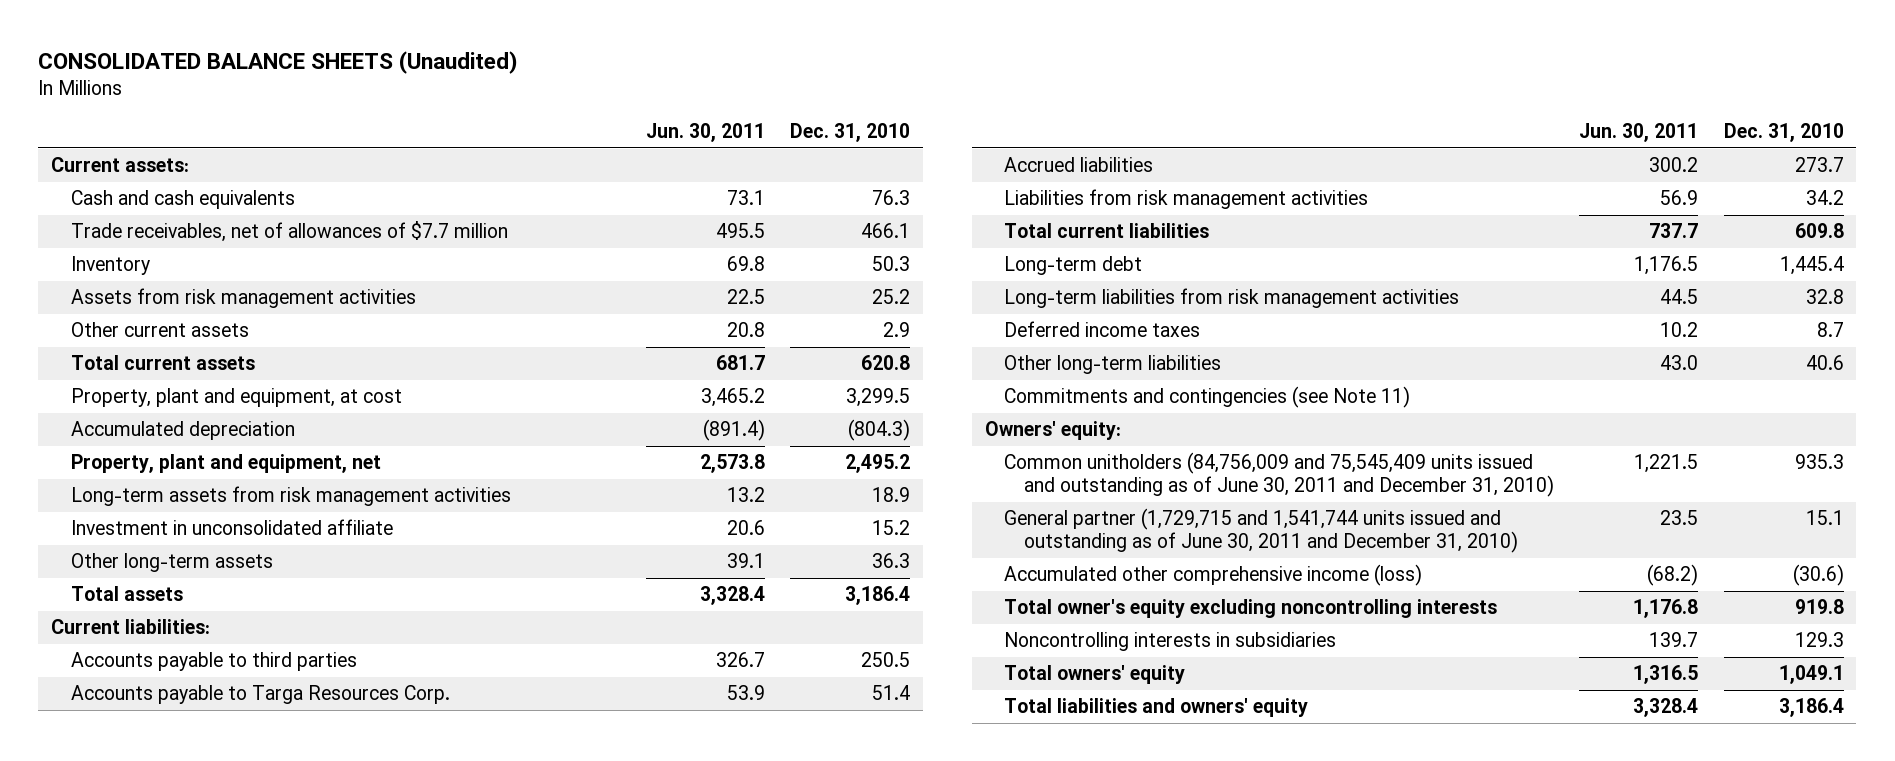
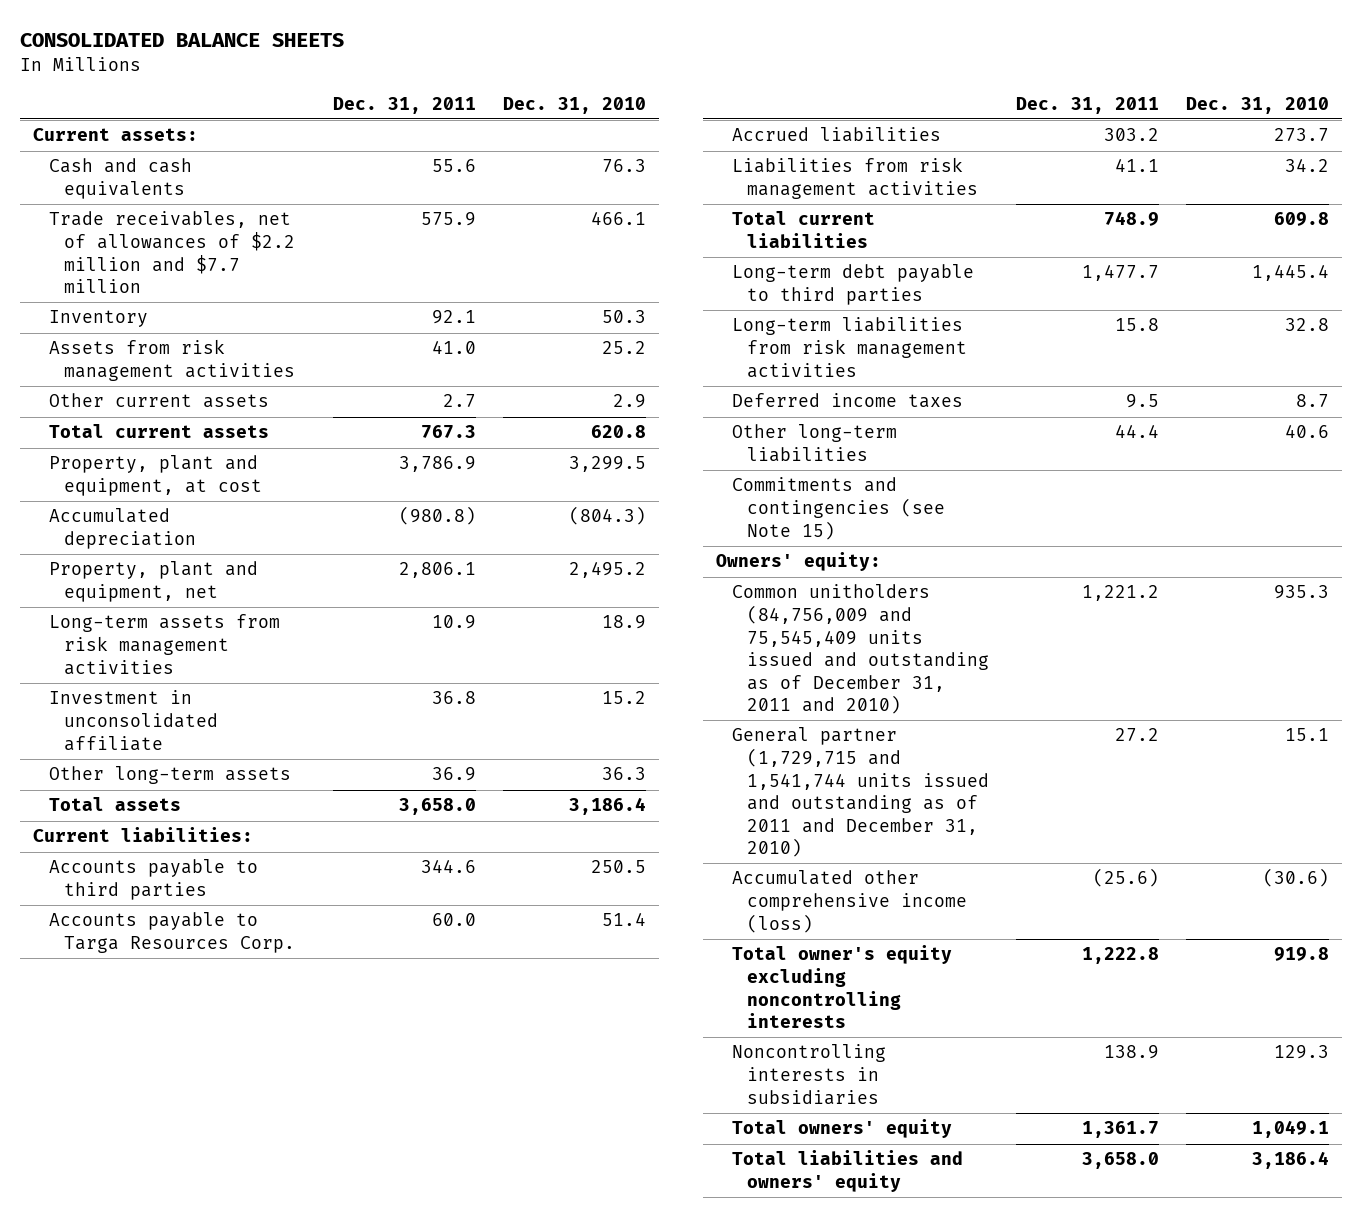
[38,50,519,74] CONSOLIDATED BALANCE SHEETS (Unaudited) -> [19,33,344,48] CONSOLIDATED BALANCE SHEETS
[645,123,765,143] Jun. 30, 2011 -> none
none -> [333,96,477,114] Dec. 31, 2011
[70,221,508,243] Trade receivables, net of allowances of $7.7 million -> [48,211,296,294] Trade receivables, net of allowances of $2.2 million and $7.7 million
[1004,256,1143,276] Long-term debt -> [731,264,974,305] Long-term debt payable to third parties
[1004,386,1411,409] Commitments and contingencies (see Note 11) -> [731,477,946,540] Commitments and contingencies (see Note 15)
[1004,452,1555,498] Common unitholders (84,756,009 and 75,545,409 units issued and outstanding as of June 30, 2011 and December 31, 2010) -> [731,584,990,715] Common unitholders (84,756,009 and 75,545,409 units issued and outstanding as of December 31, 2011 and 2010)
[1004,508,1519,554] General partner (1,729,715 and 1,541,744 units issued and outstanding as of June 30, 2011 and December 31, 2010) -> [731,727,990,858] General partner (1,729,715 and 1,541,744 units issued and outstanding as of 2011 and December 31, 2010)

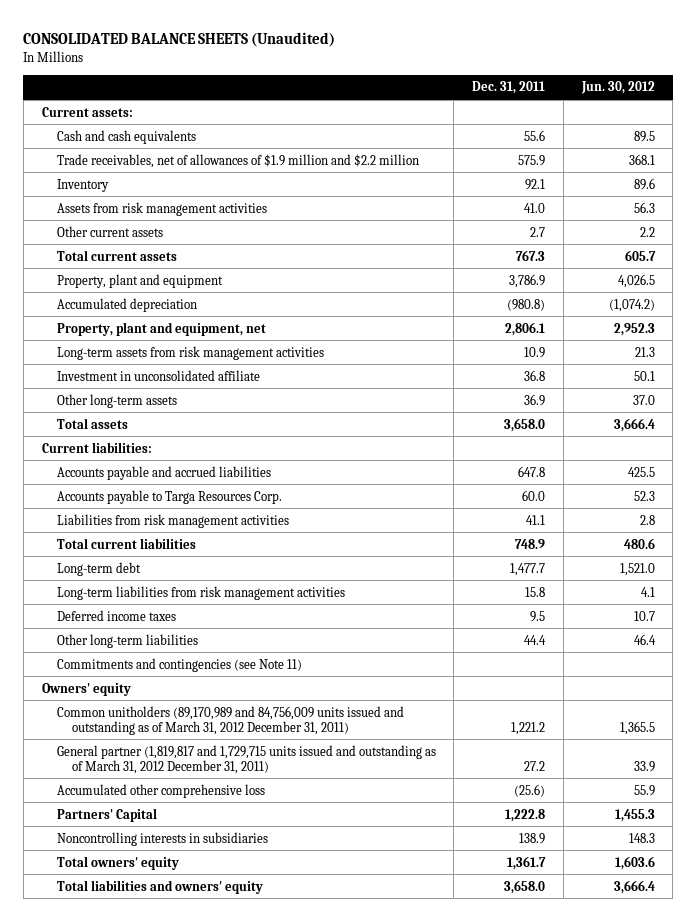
[19,33,344,48] CONSOLIDATED BALANCE SHEETS -> [23,31,336,47] CONSOLIDATED BALANCE SHEETS (Unaudited)
[502,96,646,114] Dec. 31, 2010 -> none
none -> [580,81,655,95] Jun. 30, 2012
[48,211,296,294] Trade receivables, net of allowances of $2.2 million and $7.7 million -> [56,153,419,168] Trade receivables, net of allowances of $1.9 million and $2.2 million
[48,455,263,496] Property, plant and equipment, at cost -> [56,273,223,288] Property, plant and equipment
[48,859,258,900] Accounts payable to third parties -> none
none -> [56,465,271,480] Accounts payable and accrued liabilities
[731,127,941,143] Accrued liabilities -> none
[731,264,974,305] Long-term debt payable to third parties -> [56,561,141,576] Long-term debt
[731,477,946,540] Commitments and contingencies (see Note 15) -> [56,657,302,672] Commitments and contingencies (see Note 11)
[716,552,882,572] Owners' equity: -> [41,682,131,696] Owners' equity
[731,584,990,715] Common unitholders (84,756,009 and 75,545,409 units issued and outstanding as of December 31, 2011 and 2010) -> [56,705,404,735] Common unitholders (89,170,989 and 84,756,009 units issued and outstanding as of March 31, 2012 December 31, 2011)
[731,727,990,858] General partner (1,729,715 and 1,541,744 units issued and outstanding as of 2011 and December 31, 2010) -> [56,744,436,774] General partner (1,819,817 and 1,729,715 units issued and outstanding as of March 31, 2012 December 31, 2011)
[731,870,968,933] Accumulated other comprehensive income (loss) -> [56,783,265,798] Accumulated other comprehensive loss
[731,945,952,1029] Total owner's equity excluding noncontrolling interests -> [56,807,157,822] Partners' Capital

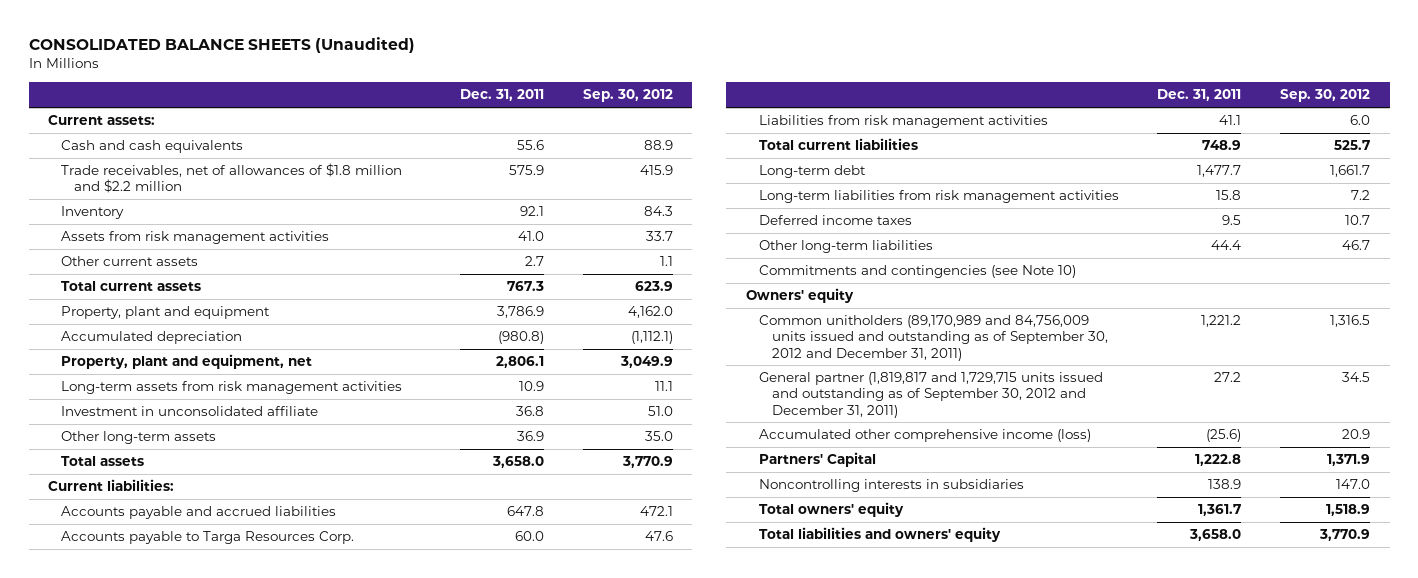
[580,81,655,95] Jun. 30, 2012 -> none
none -> [582,89,673,103] Sep. 30, 2012
[56,153,419,168] Trade receivables, net of allowances of $1.9 million and $2.2 million -> [61,163,403,194] Trade receivables, net of allowances of $1.8 million and $2.2 million
[56,657,302,672] Commitments and contingencies (see Note 11) -> [758,265,1076,279] Commitments and contingencies (see Note 10)
[56,705,404,735] Common unitholders (89,170,989 and 84,756,009 units issued and outstanding as of March 31, 2012 December 31, 2011) -> [758,315,1108,361] Common unitholders (89,170,989 and 84,756,009 units issued and outstanding as of September 30, 2012 and December 31, 2011)
[56,744,436,774] General partner (1,819,817 and 1,729,715 units issued and outstanding as of March 31, 2012 December 31, 2011) -> [758,372,1103,418] General partner (1,819,817 and 1,729,715 units issued and outstanding as of September 30, 2012 and December 31, 2011)
[56,783,265,798] Accumulated other comprehensive loss -> [758,429,1091,443] Accumulated other comprehensive income (loss)

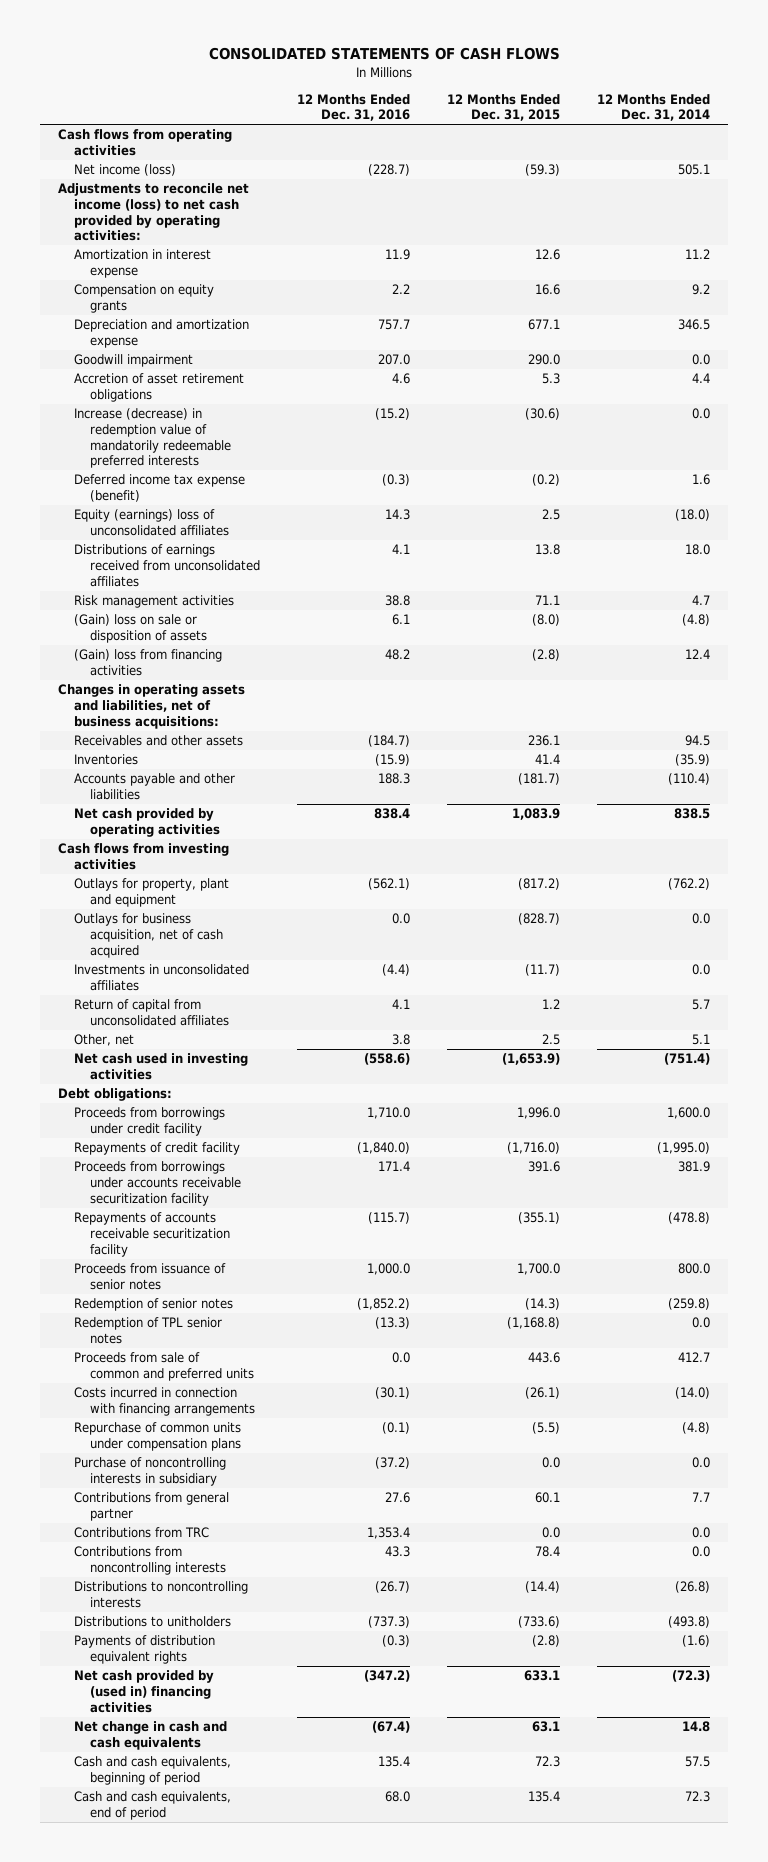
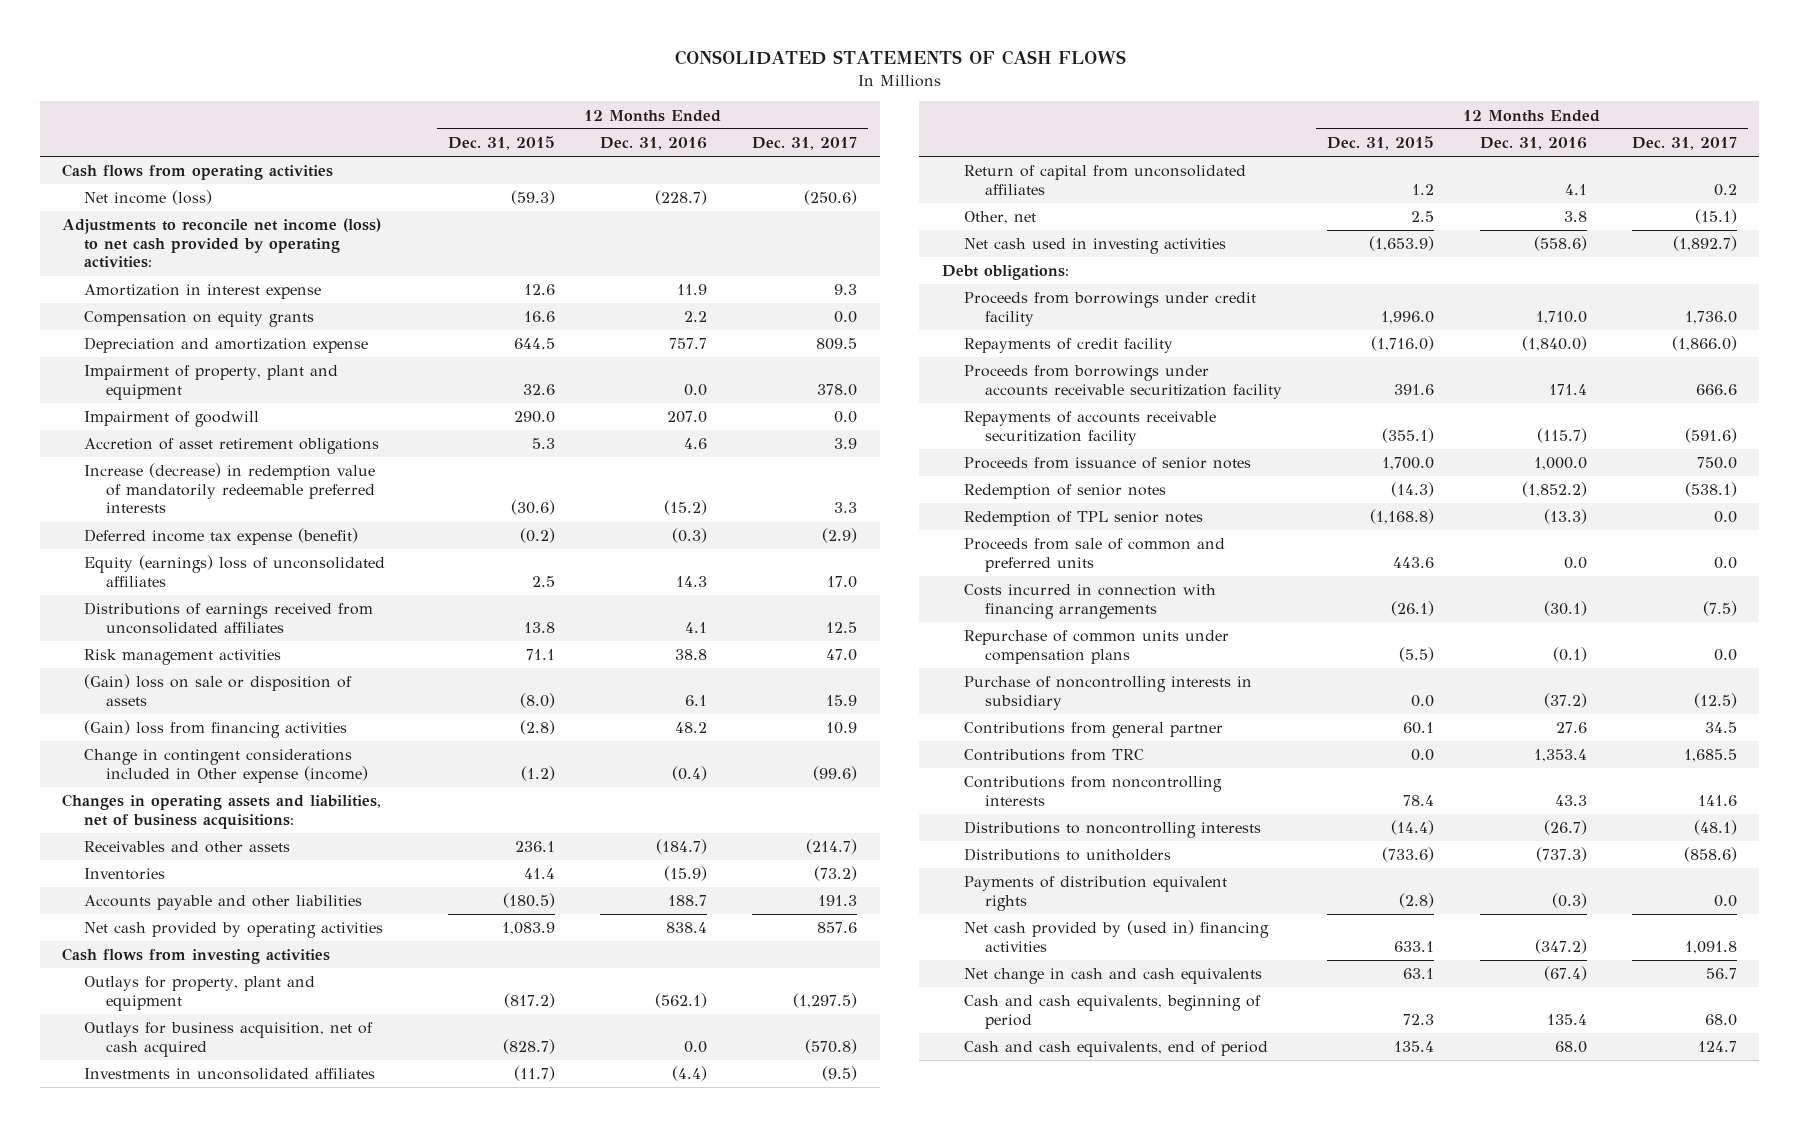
[596,93,710,122] 12 Months Ended Dec. 31, 2014 -> none
none -> [752,136,858,150] Dec. 31, 2017
[527,319,560,331] 677.1 -> [513,338,555,350] 644.5
none -> [83,365,338,400] Impairment of property, plant and equipment
[73,354,193,368] Goodwill impairment -> [83,411,259,428] Impairment of goodwill
none -> [83,749,368,783] Change in contingent considerations included in Other expense (income)
[377,773,410,785] 188.3 -> [668,895,708,907] 188.7
[517,773,560,786] (181.7) -> [502,893,555,909] (180.5)

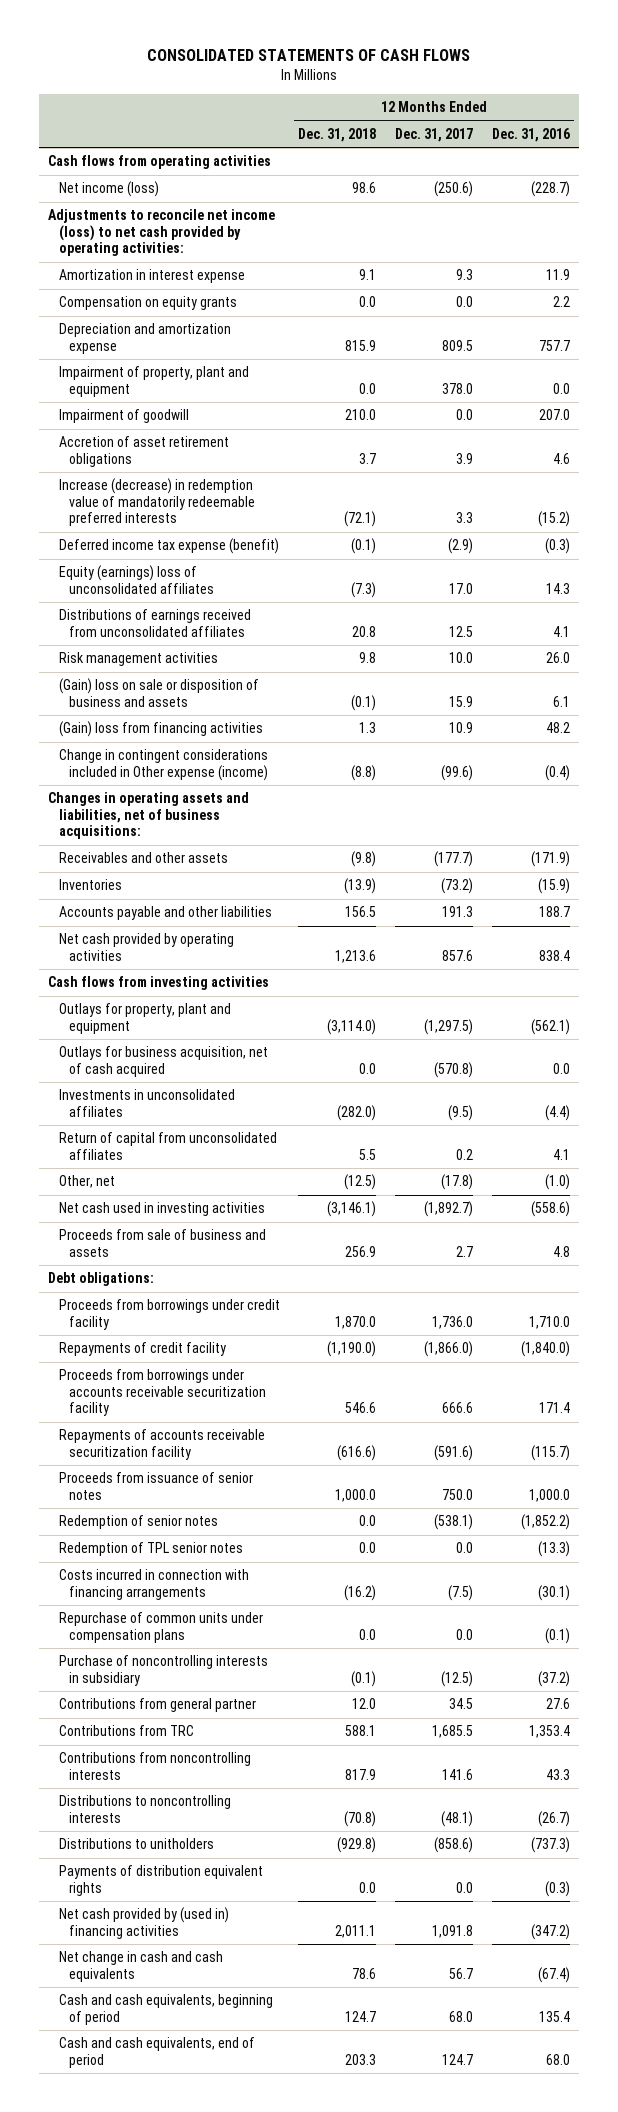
[447,135,555,150] Dec. 31, 2015 -> none
none -> [298,128,377,143] Dec. 31, 2018
[675,649,708,661] 38.8 -> [545,652,570,664] 26.0
[826,649,858,662] 47.0 -> [448,652,473,664] 10.0
[83,674,352,706] (Gain) loss on sale or disposition of assets -> [58,678,259,707] (Gain) loss on sale or disposition of business and assets
[656,839,708,855] (184.7) -> [530,851,570,868] (171.9)
[806,839,858,855] (214.7) -> [433,851,473,868] (177.7)
[1563,211,1587,223] 3.8 -> [544,1174,570,1191] (1.0)
[1694,209,1737,225] (15.1) -> [440,1174,473,1191] (17.8)
none -> [58,1229,266,1257] Proceeds from sale of business and assets
[963,538,1225,572] Proceeds from sale of common and preferred units -> none

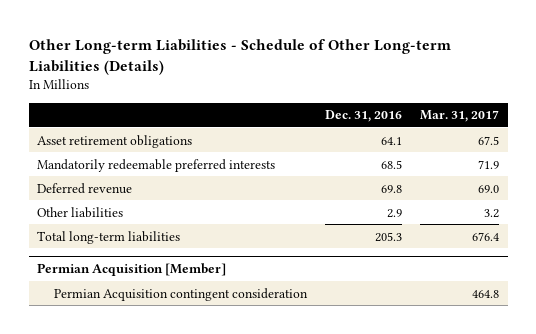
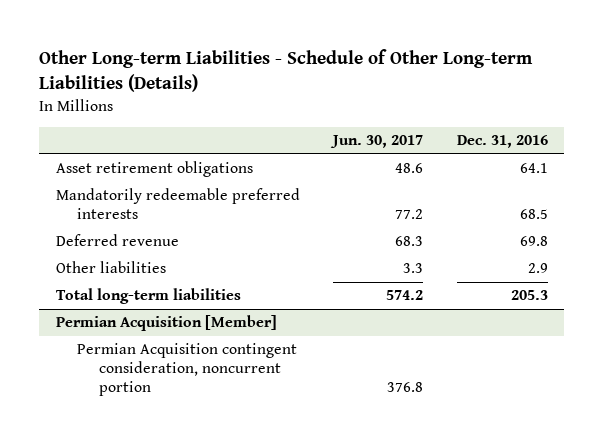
[419,110,499,123] Mar. 31, 2017 -> none
none -> [330,135,424,149] Jun. 30, 2017
[54,287,309,301] Permian Acquisition contingent consideration -> [77,343,298,397] Permian Acquisition contingent consideration, noncurrent portion

